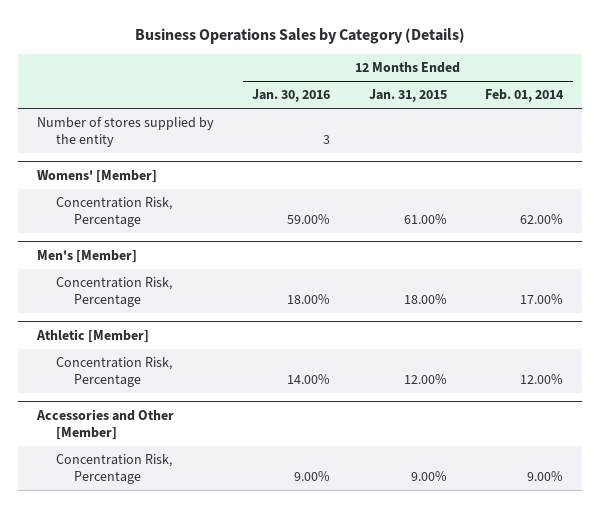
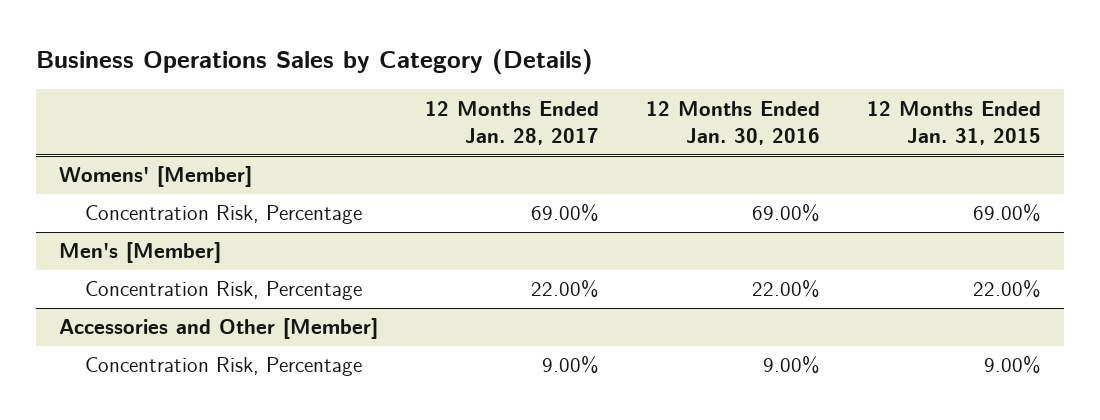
[485,89,565,103] Feb. 01, 2014 -> none
none -> [425,100,600,146] 12 Months Ended Jan. 28, 2017
[37,117,215,148] Number of stores supplied by the entity -> none
[287,214,331,225] 59.00% -> [751,204,820,223] 69.00%
[403,214,447,225] 61.00% -> [972,204,1041,223] 69.00%
[36,328,150,343] Athletic [Member] -> none
[55,357,172,388] Concentration Risk, Percentage -> none
[287,294,331,305] 18.00% -> [751,280,820,299] 22.00%
[403,294,447,305] 18.00% -> [972,280,1041,299] 22.00%

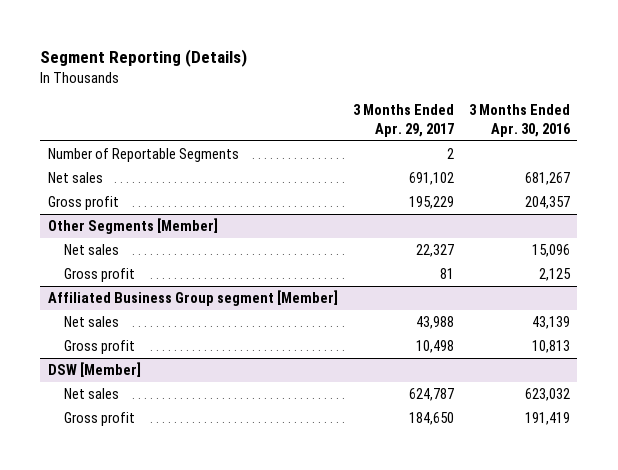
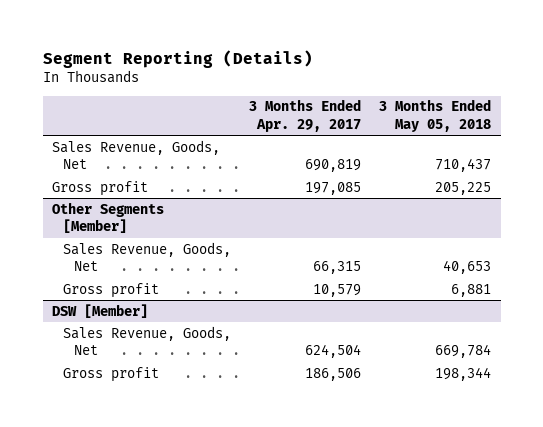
[468,104,571,137] 3 Months Ended Apr. 30, 2016 -> none
none -> [379,99,492,132] 3 Months Ended May 05, 2018
[47,148,239,163] Number of Reportable Segments -> none
[47,172,103,184] Net sales -> [51,139,220,170] Sales Revenue, Goods, Net
[408,172,454,186] 691,102 -> [305,159,362,173] 690,819
[408,196,454,210] 195,229 -> [305,181,362,195] 197,085
[47,290,338,307] Affiliated Business Group segment [Member] -> none
[64,316,120,328] Net sales -> none
[64,340,136,355] Gross profit -> none
[64,244,120,256] Net sales -> [63,241,232,272] Sales Revenue, Goods, Net
[415,244,454,258] 22,327 -> [313,261,362,275] 66,315
[439,268,454,280] 81 -> [313,283,362,297] 10,579
[64,388,120,400] Net sales -> [63,325,232,356] Sales Revenue, Goods, Net
[408,388,454,402] 624,787 -> [305,344,362,359] 624,504
[408,412,454,426] 184,650 -> [305,367,362,381] 186,506

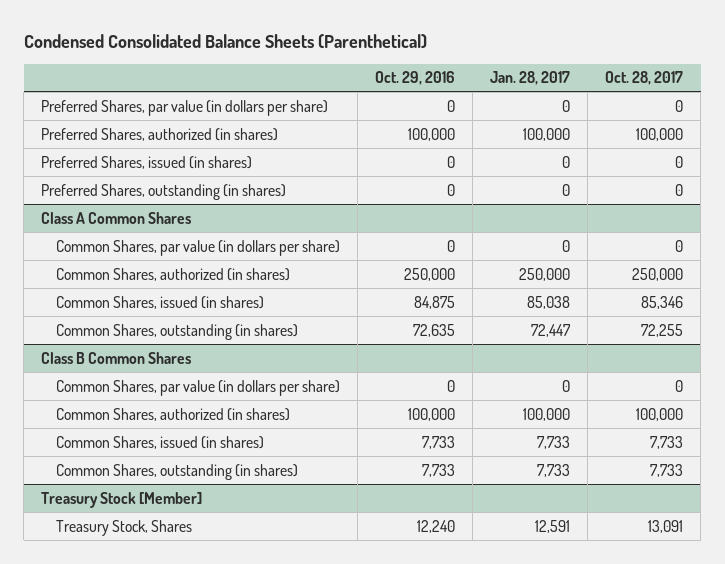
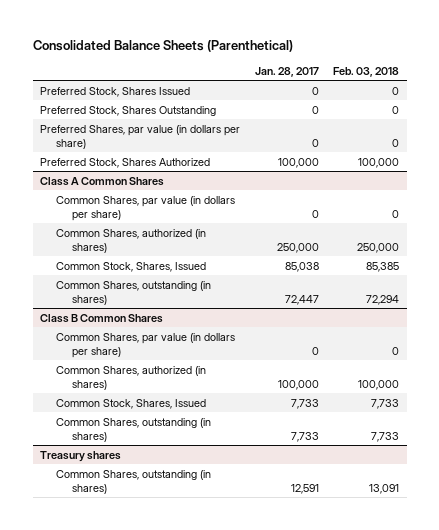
[23,34,427,50] Condensed Consolidated Balance Sheets (Parenthetical) -> [32,40,293,53] Consolidated Balance Sheets (Parenthetical)
[375,71,456,86] Oct. 29, 2016 -> none
[605,71,684,86] Oct. 28, 2017 -> none
none -> [333,66,400,77] Feb. 03, 2018
none -> [40,86,191,97] Preferred Stock, Shares Issued
none -> [40,105,217,116] Preferred Stock, Shares Outstanding
[41,155,253,169] Preferred Shares, issued (in shares) -> none
[41,183,287,200] Preferred Shares, outstanding (in shares) -> none
[41,127,279,141] Preferred Shares, authorized (in shares) -> [40,157,211,168] Preferred Stock, Shares Authorized
[56,295,265,309] Common Shares, issued (in shares) -> [56,261,207,272] Common Stock, Shares, Issued
[56,435,265,449] Common Shares, issued (in shares) -> [56,398,207,409] Common Stock, Shares, Issued
[41,491,203,508] Treasury Stock [Member] -> [40,450,122,462] Treasury shares
[56,519,193,536] Treasury Stock, Shares -> [56,469,212,494] Common Shares, outstanding (in shares)

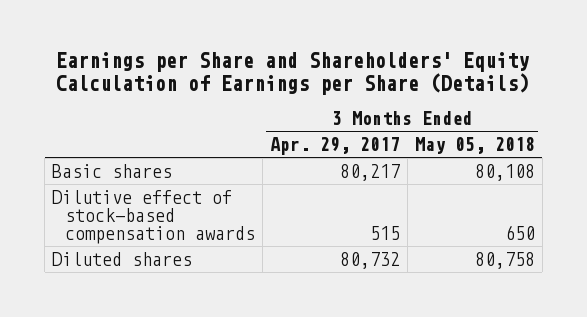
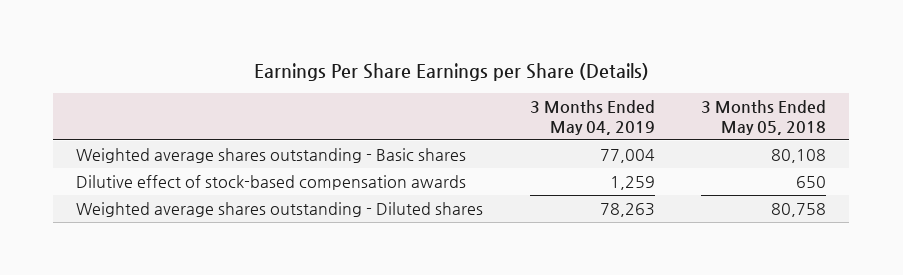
[56,51,530,95] Earnings per Share and Shareholders' Equity Calculation of Earnings per Share (Details) -> [254,63,650,82] Earnings Per Share Earnings per Share (Details)
[269,137,400,156] Apr. 29, 2017 -> none
none -> [529,99,655,135] 3 Months Ended May 04, 2019
[52,163,173,178] Basic shares -> [76,147,467,163] Weighted average shares outstanding - Basic shares
[52,251,193,266] Diluted shares -> [76,201,484,217] Weighted average shares outstanding - Diluted shares

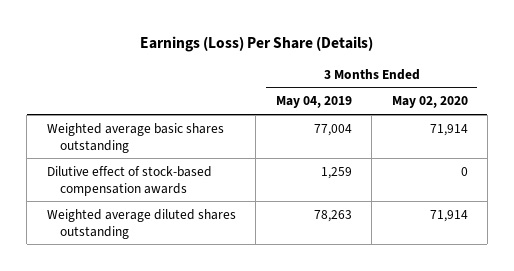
[254,63,650,82] Earnings Per Share Earnings per Share (Details) -> [140,35,374,52] Earnings (Loss) Per Share (Details)
[701,99,827,135] 3 Months Ended May 05, 2018 -> none
none -> [391,96,468,109] May 02, 2020
[76,147,467,163] Weighted average shares outstanding - Basic shares -> [46,122,224,153] Weighted average basic shares outstanding
[76,201,484,217] Weighted average shares outstanding - Diluted shares -> [46,208,236,239] Weighted average diluted shares outstanding

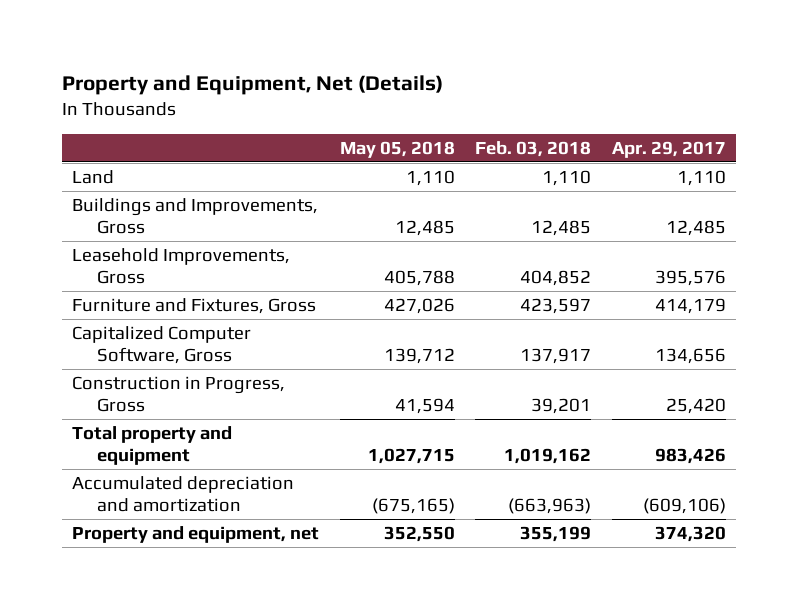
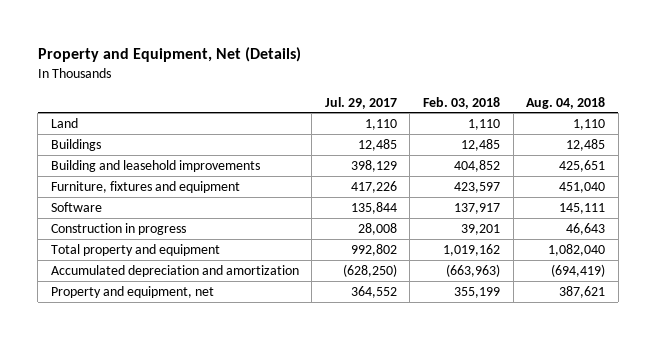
[339,140,455,158] May 05, 2018 -> none
[611,140,726,158] Apr. 29, 2017 -> none
none -> [324,96,397,109] Jul. 29, 2017
none -> [526,96,606,109] Aug. 04, 2018
[72,198,319,235] Buildings and Improvements, Gross -> [50,138,101,151] Buildings
[72,248,291,285] Leasehold Improvements, Gross -> [50,159,260,172] Building and leasehold improvements
[72,298,317,315] Furniture and Fixtures, Gross -> [50,180,240,193] Furniture, fixtures and equipment
[72,326,252,365] Capitalized Computer Software, Gross -> [50,201,102,212] Software
[72,376,286,413] Construction in Progress, Gross -> [50,222,186,235] Construction in progress

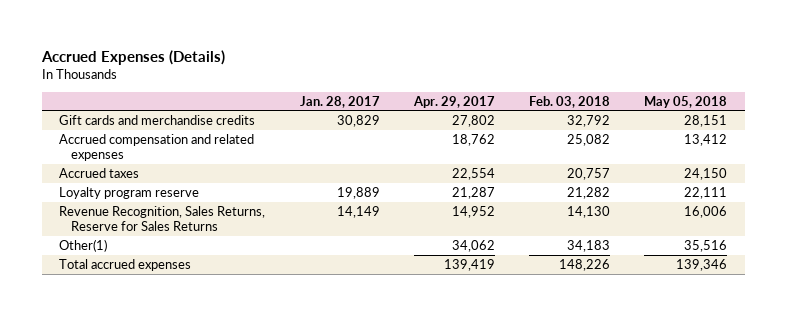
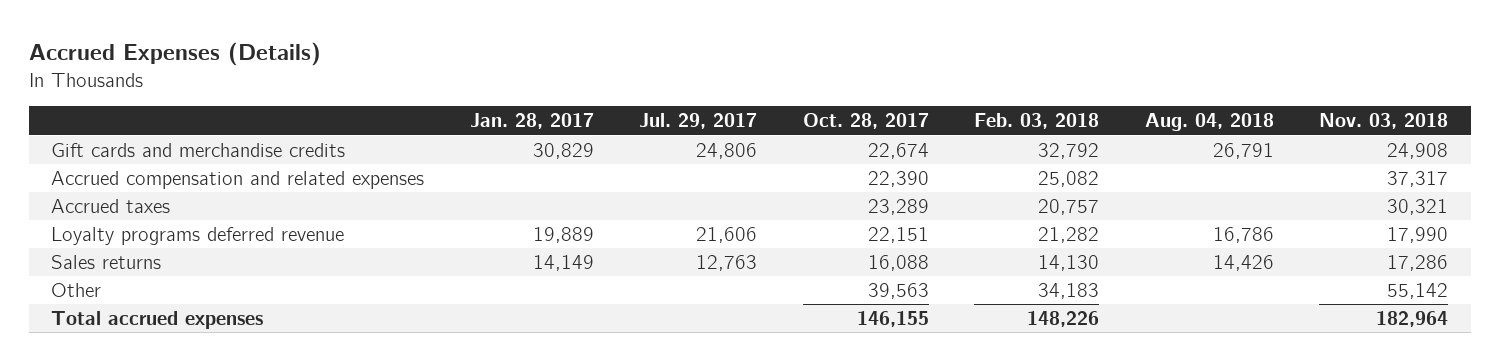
[412,95,495,108] Apr. 29, 2017 -> none
[644,95,728,108] May 05, 2018 -> none
none -> [639,113,758,130] Jul. 29, 2017
none -> [802,113,929,130] Oct. 28, 2017
none -> [1144,113,1274,132] Aug. 04, 2018
none -> [1319,113,1449,130] Nov. 03, 2018
[59,186,200,199] Loyalty program reserve -> [51,227,345,246] Loyalty programs deferred revenue
[59,205,266,232] Revenue Recognition, Sales Returns, Reserve for Sales Returns -> [51,255,162,270] Sales returns
[59,238,108,252] Other(1) -> [51,283,102,298] Other

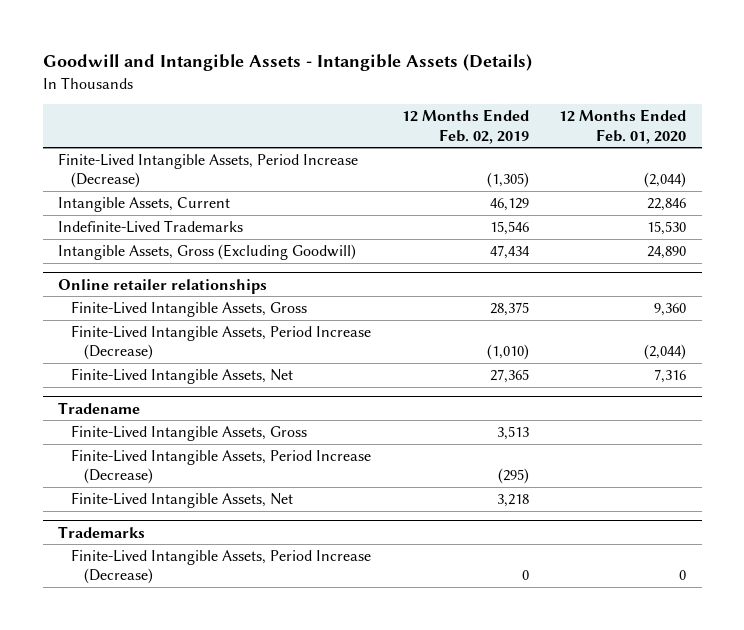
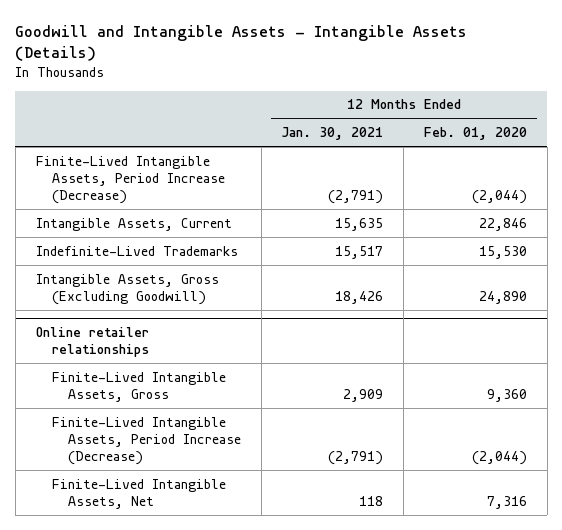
[401,109,529,144] 12 Months Ended Feb. 02, 2019 -> none
none -> [281,127,384,141] Jan. 30, 2021
[58,401,141,414] Tradename -> none
[70,425,307,442] Finite-Lived Intangible Assets, Gross -> none
[70,449,371,485] Finite-Lived Intangible Assets, Period Increase (Decrease) -> none
[70,492,293,509] Finite-Lived Intangible Assets, Net -> none
[58,525,146,538] Trademarks -> none
[70,549,371,585] Finite-Lived Intangible Assets, Period Increase (Decrease) -> none

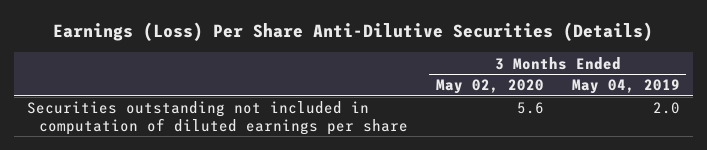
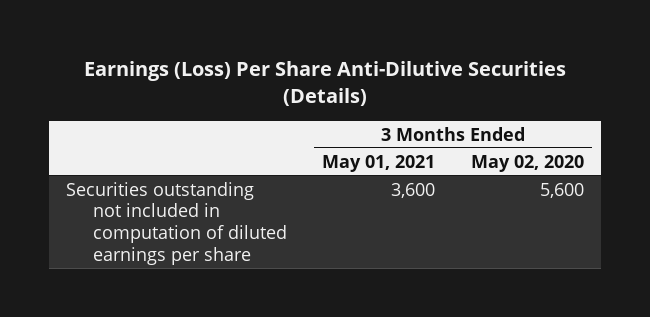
[571,79,680,95] May 04, 2019 -> none
none -> [322,154,436,172] May 01, 2021
[516,102,544,115] 5.6 -> [539,182,584,198] 5,600

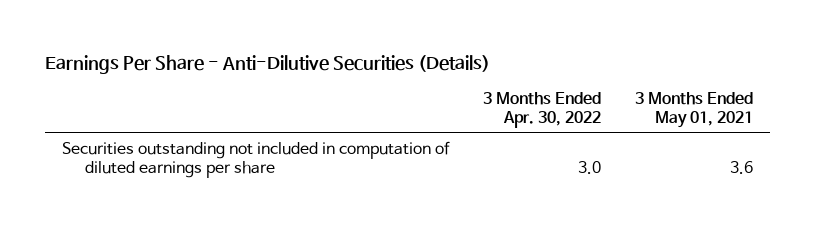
[84,61,567,107] Earnings (Loss) Per Share Anti-Dilutive Securities (Details) -> [44,54,490,74] Earnings Per Share - Anti-Dilutive Securities (Details)
[470,154,584,172] May 02, 2020 -> none
none -> [482,92,601,129] 3 Months Ended Apr. 30, 2022
[391,182,436,198] 3,600 -> [729,161,753,175] 3.6

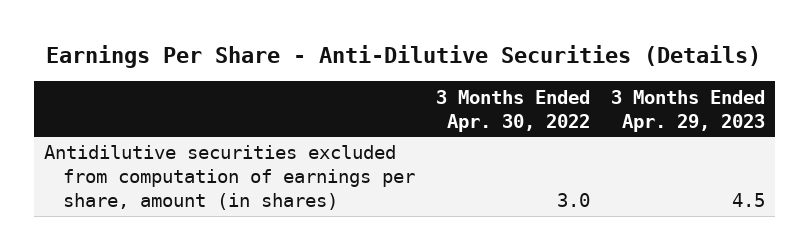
[634,92,753,129] 3 Months Ended May 01, 2021 -> none
none -> [610,89,765,132] 3 Months Ended Apr. 29, 2023
[61,141,450,179] Securities outstanding not included in computation of diluted earnings per share -> [44,145,415,211] Antidilutive securities excluded from computation of earnings per share, amount (in shares)

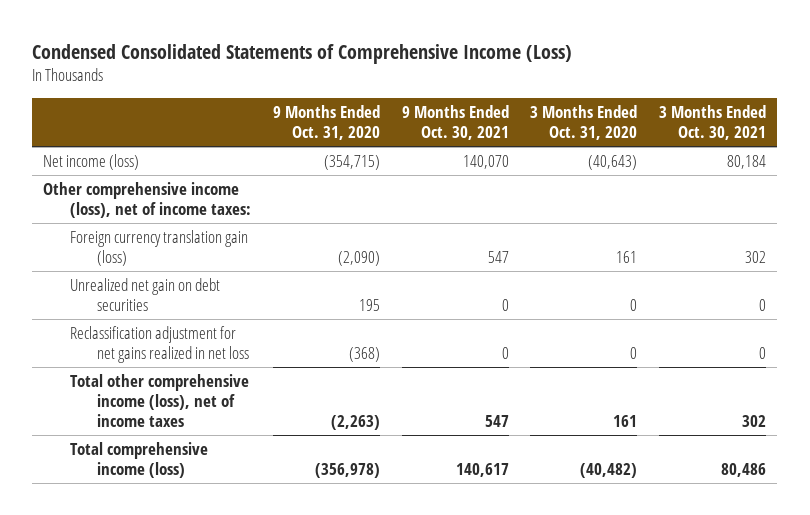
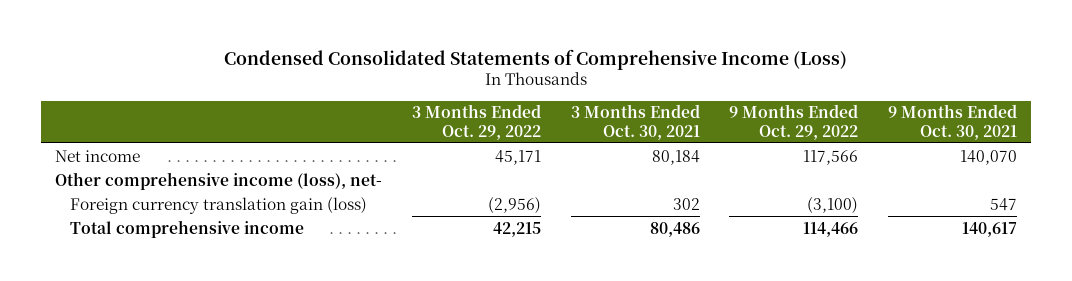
[272,105,380,141] 9 Months Ended Oct. 31, 2020 -> none
[530,105,638,141] 3 Months Ended Oct. 31, 2020 -> none
none -> [412,104,542,140] 3 Months Ended Oct. 29, 2022
none -> [729,104,859,140] 9 Months Ended Oct. 29, 2022
[43,154,140,171] Net income (loss) -> [55,149,141,162] Net income
[43,182,252,219] Other comprehensive income (loss), net of income taxes: -> [55,171,383,190] Other comprehensive income (loss), net-
[70,278,221,312] Unrealized net gain on debt securities -> none
[70,326,249,364] Reclassification adjustment for net gains realized in net loss -> none
[70,374,250,428] Total other comprehensive income (loss), net of income taxes -> none
[70,442,209,479] Total comprehensive income (loss) -> [69,219,304,238] Total comprehensive income

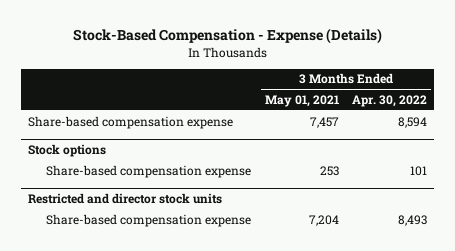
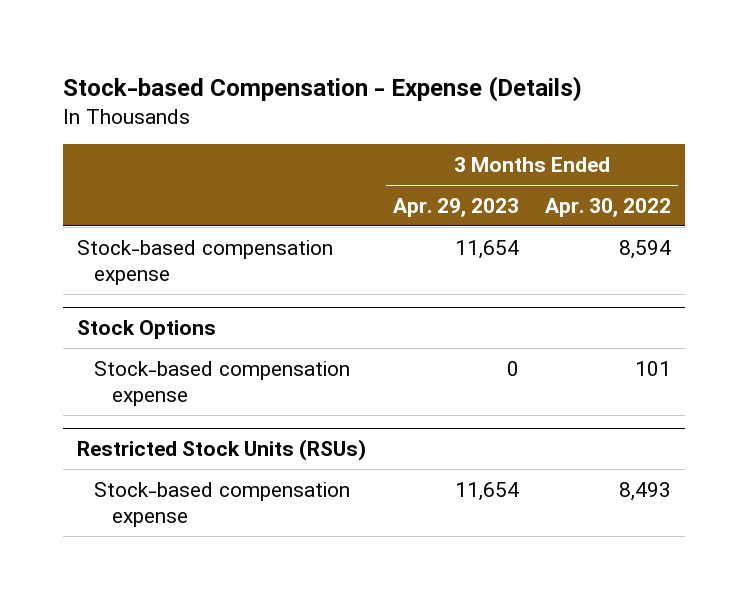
[72,28,382,45] Stock-Based Compensation - Expense (Details) -> [63,75,583,102] Stock-based Compensation - Expense (Details)
[264,94,339,107] May 01, 2021 -> none
none -> [392,197,519,217] Apr. 29, 2023
[28,115,234,129] Share-based compensation expense -> [76,239,333,286] Stock-based compensation expense
[28,143,107,157] Stock options -> [76,319,216,339] Stock Options
[46,164,252,178] Share-based compensation expense -> [94,360,351,407] Stock-based compensation expense
[28,192,223,204] Restricted and director stock units -> [76,438,366,461] Restricted Stock Units (RSUs)
[46,213,252,227] Share-based compensation expense -> [94,481,351,528] Stock-based compensation expense

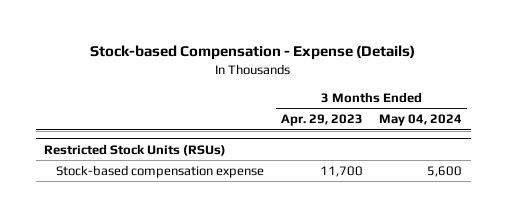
[545,197,672,217] Apr. 30, 2022 -> none
none -> [379,114,463,127] May 04, 2024
[76,239,333,286] Stock-based compensation expense -> none
[76,319,216,339] Stock Options -> none
[94,360,351,407] Stock-based compensation expense -> none
[454,481,519,501] 11,654 -> [319,165,363,177] 11,700

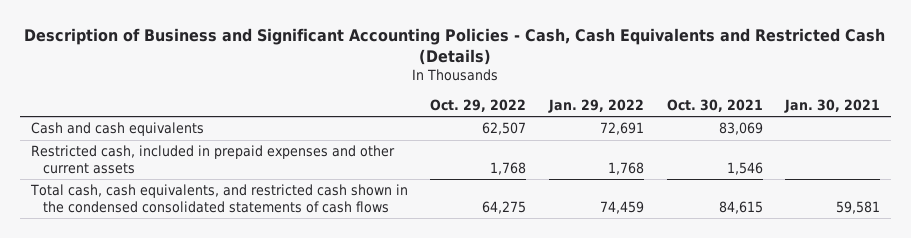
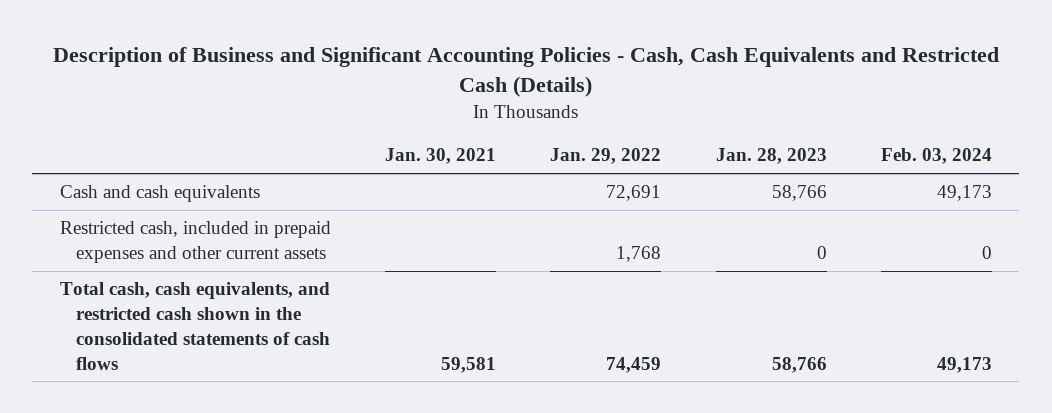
[430,98,527,112] Oct. 29, 2022 -> none
[666,98,763,112] Oct. 30, 2021 -> none
none -> [715,148,827,165] Jan. 28, 2023
none -> [881,148,993,165] Feb. 03, 2024
[29,184,408,213] Total cash, cash equivalents, and restricted cash shown in the condensed consolidated statements of cash flows -> [59,282,331,370] Total cash, cash equivalents, and restricted cash shown in the consolidated statements of cash flows

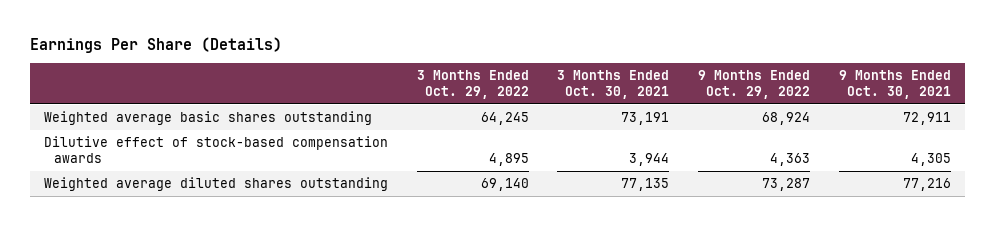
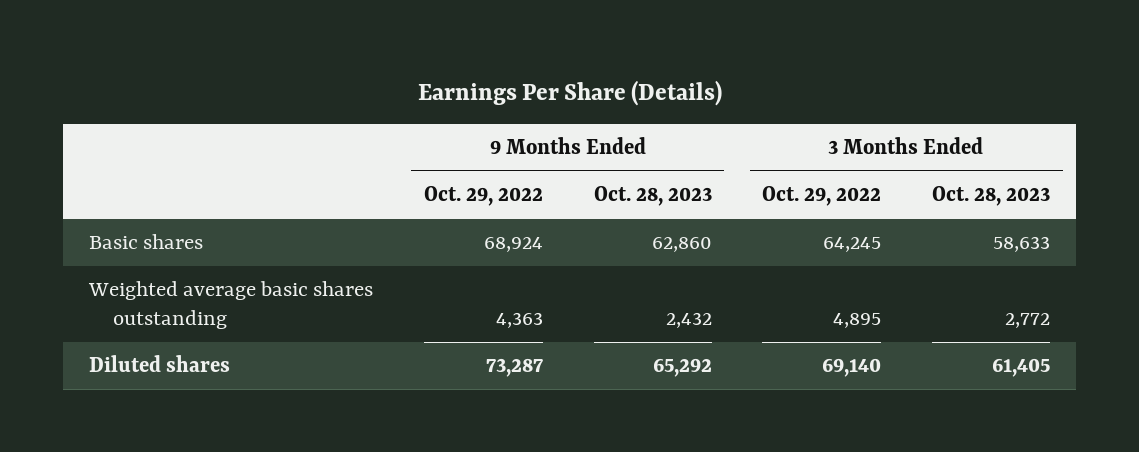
[557,69,670,99] 3 Months Ended Oct. 30, 2021 -> none
[838,69,951,99] 9 Months Ended Oct. 30, 2021 -> none
none -> [593,186,712,207] Oct. 28, 2023
none -> [932,186,1051,207] Oct. 28, 2023
[44,136,389,164] Dilutive effect of stock-based compensation awards -> none
none -> [88,234,203,250] Basic shares
[480,112,529,126] 64,245 -> [833,313,882,329] 4,895
[762,112,811,126] 68,924 -> [495,312,543,329] 4,363
[44,177,389,192] Weighted average diluted shares outstanding -> [88,355,230,373] Diluted shares

